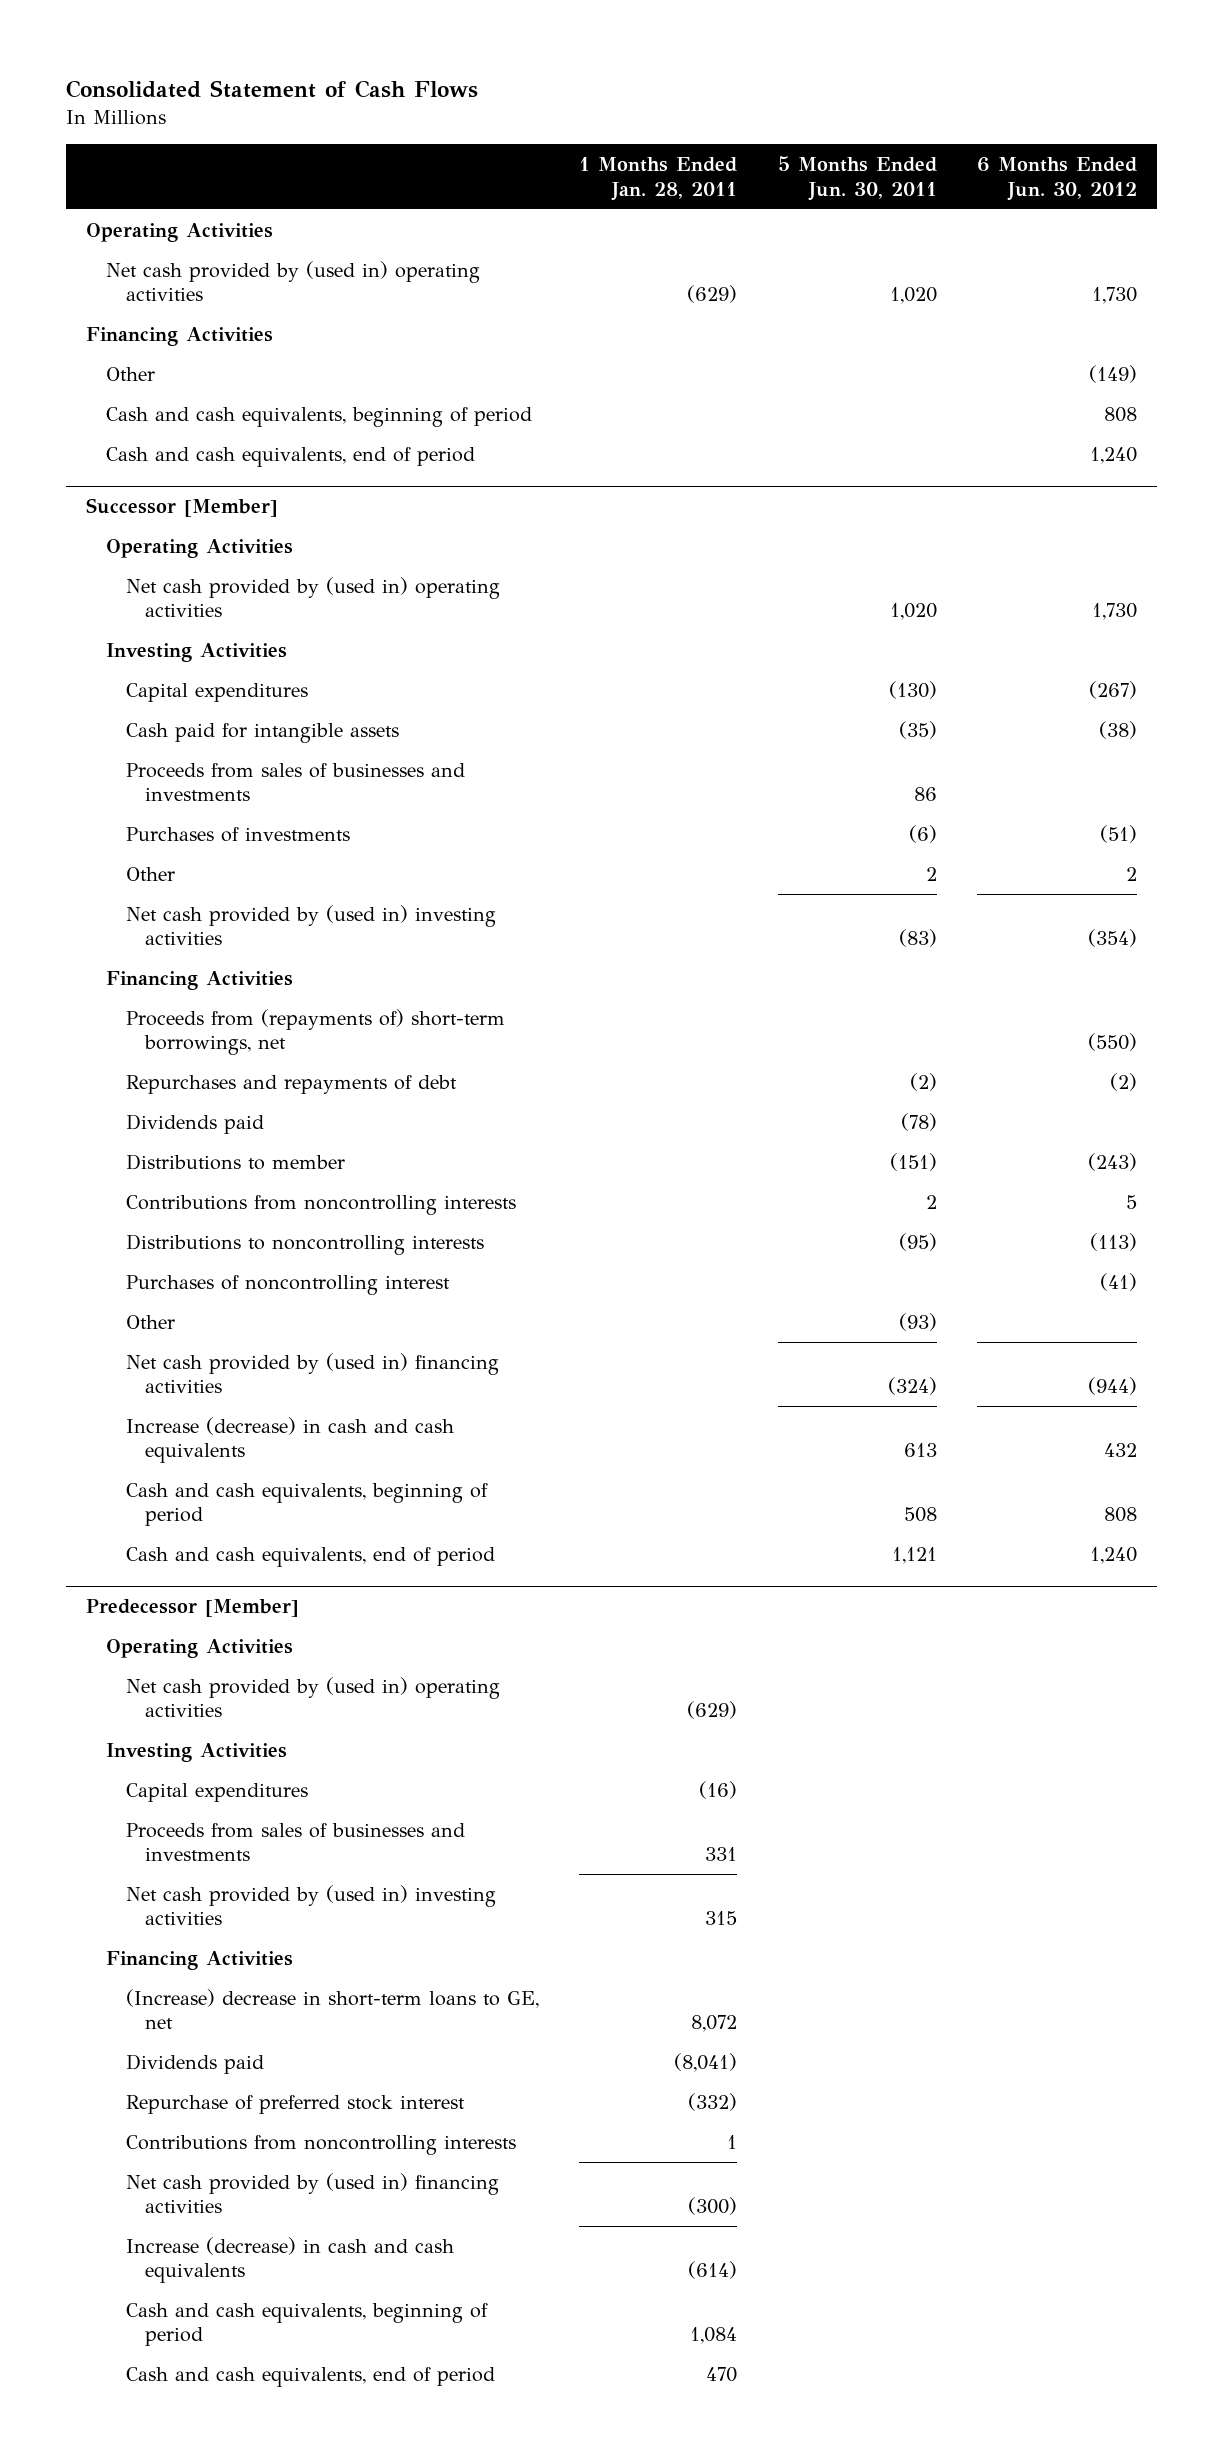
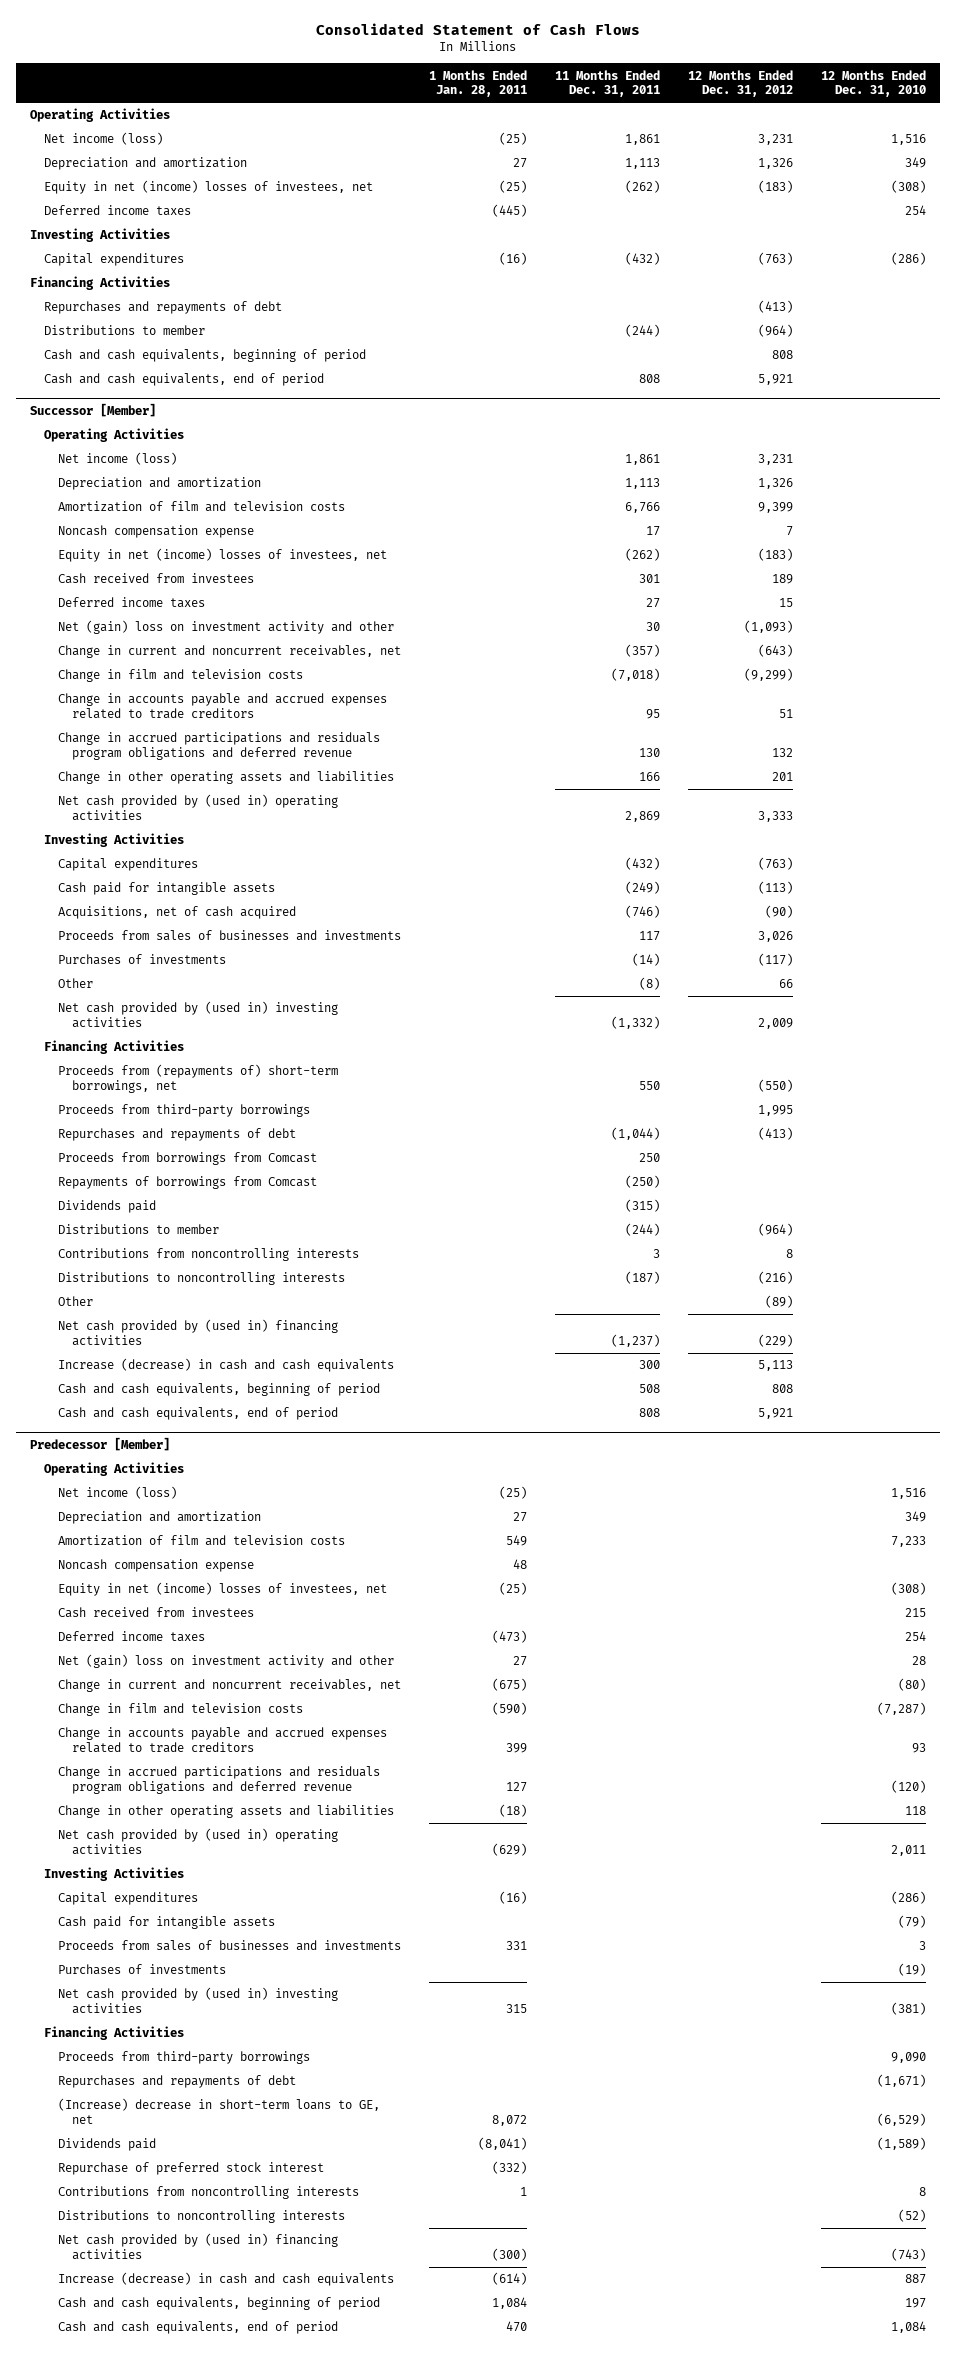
[777,156,937,201] 5 Months Ended Jun. 30, 2011 -> none
[976,157,1137,201] 6 Months Ended Jun. 30, 2012 -> none
none -> [555,69,661,98] 11 Months Ended Dec. 31, 2011
none -> [688,69,794,98] 12 Months Ended Dec. 31, 2012
none -> [821,69,927,98] 12 Months Ended Dec. 31, 2010
[106,260,481,302] Net cash provided by (used in) operating activities -> none
none -> [43,132,163,146] Net income (loss)
none -> [43,157,247,171] Depreciation and amortization
none -> [43,180,373,195] Equity in net (income) losses of investees, net
none -> [43,205,191,217] Deferred income taxes
none -> [29,228,170,243] Investing Activities
none -> [43,253,184,267] Capital expenditures
[106,366,156,381] Other -> none
none -> [43,301,282,315] Repurchases and repayments of debt
none -> [43,325,205,336] Distributions to member
none -> [57,452,177,466] Net income (loss)
none -> [57,477,261,491] Depreciation and amortization
none -> [57,501,345,513] Amortization of film and television costs
none -> [57,525,254,539] Noncash compensation expense
none -> [57,548,387,563] Equity in net (income) losses of investees, net
none -> [57,573,254,585] Cash received from investees
none -> [57,597,205,609] Deferred income taxes
none -> [57,620,394,635] Net (gain) loss on investment activity and other
none -> [57,645,401,659] Change in current and noncurrent receivables, net
none -> [57,669,303,683] Change in film and television costs
none -> [57,693,387,720] Change in accounts payable and accrued expenses related to trade creditors
none -> [57,732,380,761] Change in accrued participations and residuals program obligations and deferred revenue
none -> [57,771,394,785] Change in other operating assets and liabilities
none -> [57,906,296,920] Acquisitions, net of cash acquired
none -> [57,1104,310,1118] Proceeds from third-party borrowings
none -> [57,1152,317,1166] Proceeds from borrowings from Comcast
none -> [57,1176,317,1190] Repayments of borrowings from Comcast
[125,1274,450,1295] Purchases of noncontrolling interest -> none
none -> [57,1486,177,1500] Net income (loss)
none -> [57,1511,261,1525] Depreciation and amortization
none -> [57,1535,345,1547] Amortization of film and television costs
none -> [57,1559,254,1573] Noncash compensation expense
none -> [57,1582,387,1597] Equity in net (income) losses of investees, net
none -> [57,1607,254,1619] Cash received from investees
none -> [57,1631,205,1643] Deferred income taxes
none -> [57,1654,394,1669] Net (gain) loss on investment activity and other
none -> [57,1679,401,1693] Change in current and noncurrent receivables, net
none -> [57,1703,303,1717] Change in film and television costs
none -> [57,1727,387,1754] Change in accounts payable and accrued expenses related to trade creditors
none -> [57,1766,380,1795] Change in accrued participations and residuals program obligations and deferred revenue
none -> [57,1805,394,1819] Change in other operating assets and liabilities
none -> [57,1916,275,1930] Cash paid for intangible assets
none -> [57,1964,226,1976] Purchases of investments
none -> [57,2051,310,2065] Proceeds from third-party borrowings
none -> [57,2075,296,2089] Repurchases and repayments of debt
none -> [57,2210,345,2224] Distributions to noncontrolling interests

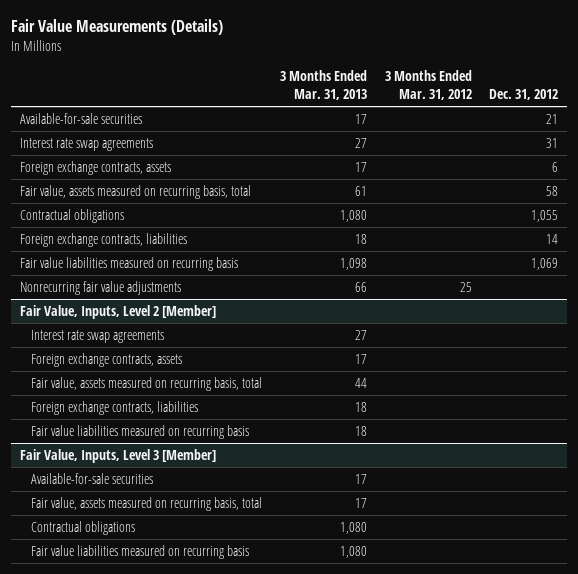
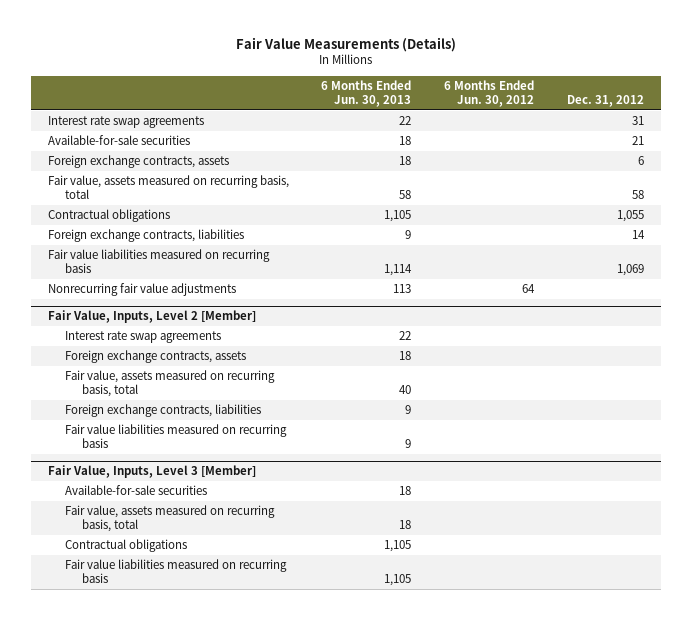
[279,70,367,100] 3 Months Ended Mar. 31, 2013 -> none
[384,70,472,100] 3 Months Ended Mar. 31, 2012 -> none
none -> [321,79,412,107] 6 Months Ended Jun. 30, 2013
none -> [444,79,535,107] 6 Months Ended Jun. 30, 2012
[20,112,143,124] Available-for-sale securities -> [47,135,190,146] Available-for-sale securities

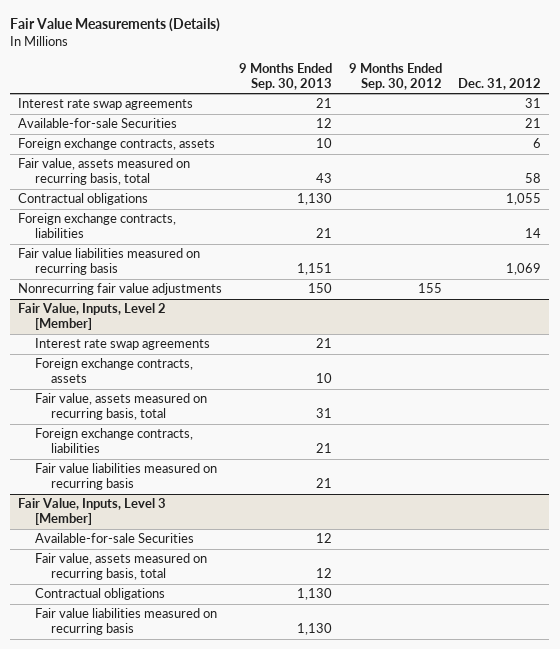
[321,79,412,107] 6 Months Ended Jun. 30, 2013 -> none
[444,79,535,107] 6 Months Ended Jun. 30, 2012 -> none
none -> [238,62,332,90] 9 Months Ended Sep. 30, 2013
none -> [348,62,442,90] 9 Months Ended Sep. 30, 2012
[47,135,190,146] Available-for-sale securities -> [18,118,178,129] Available-for-sale Securities
[64,485,207,496] Available-for-sale securities -> [34,533,194,544] Available-for-sale Securities

